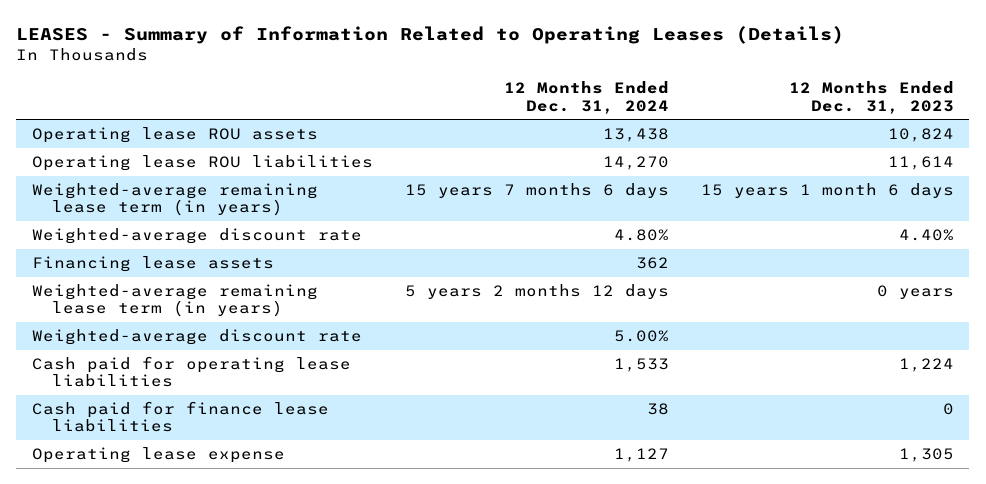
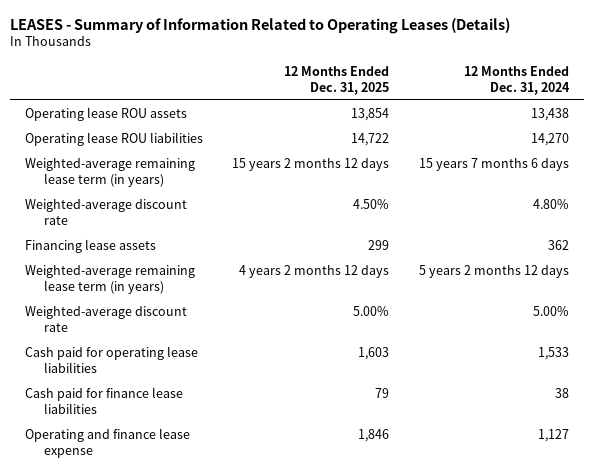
[788,81,954,114] 12 Months Ended Dec. 31, 2023 -> none
none -> [284,65,390,95] 12 Months Ended Dec. 31, 2025
[32,446,286,463] Operating lease expense -> [24,428,190,458] Operating and finance lease expense

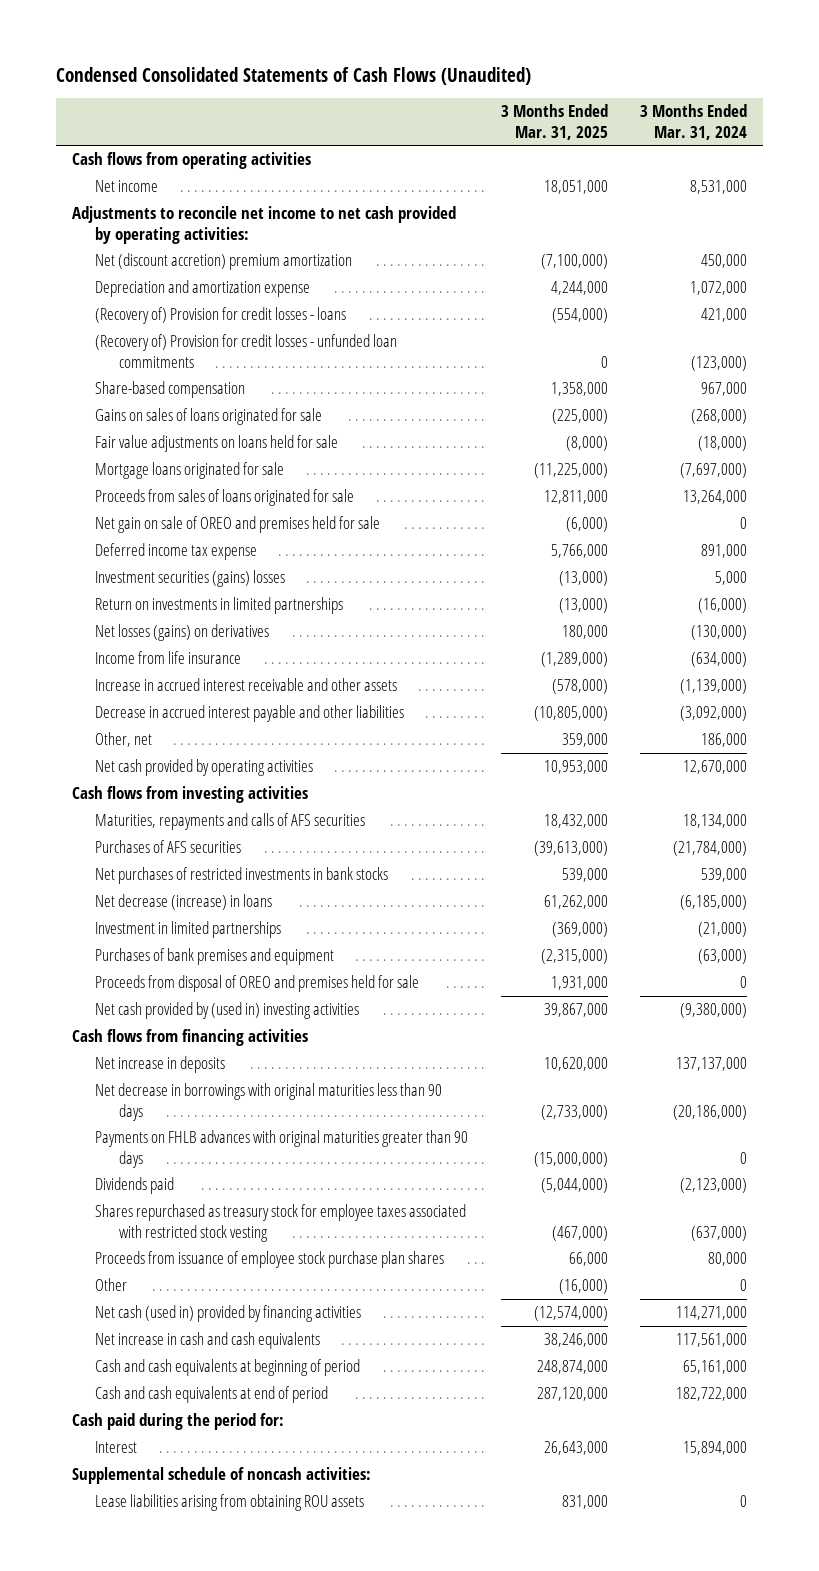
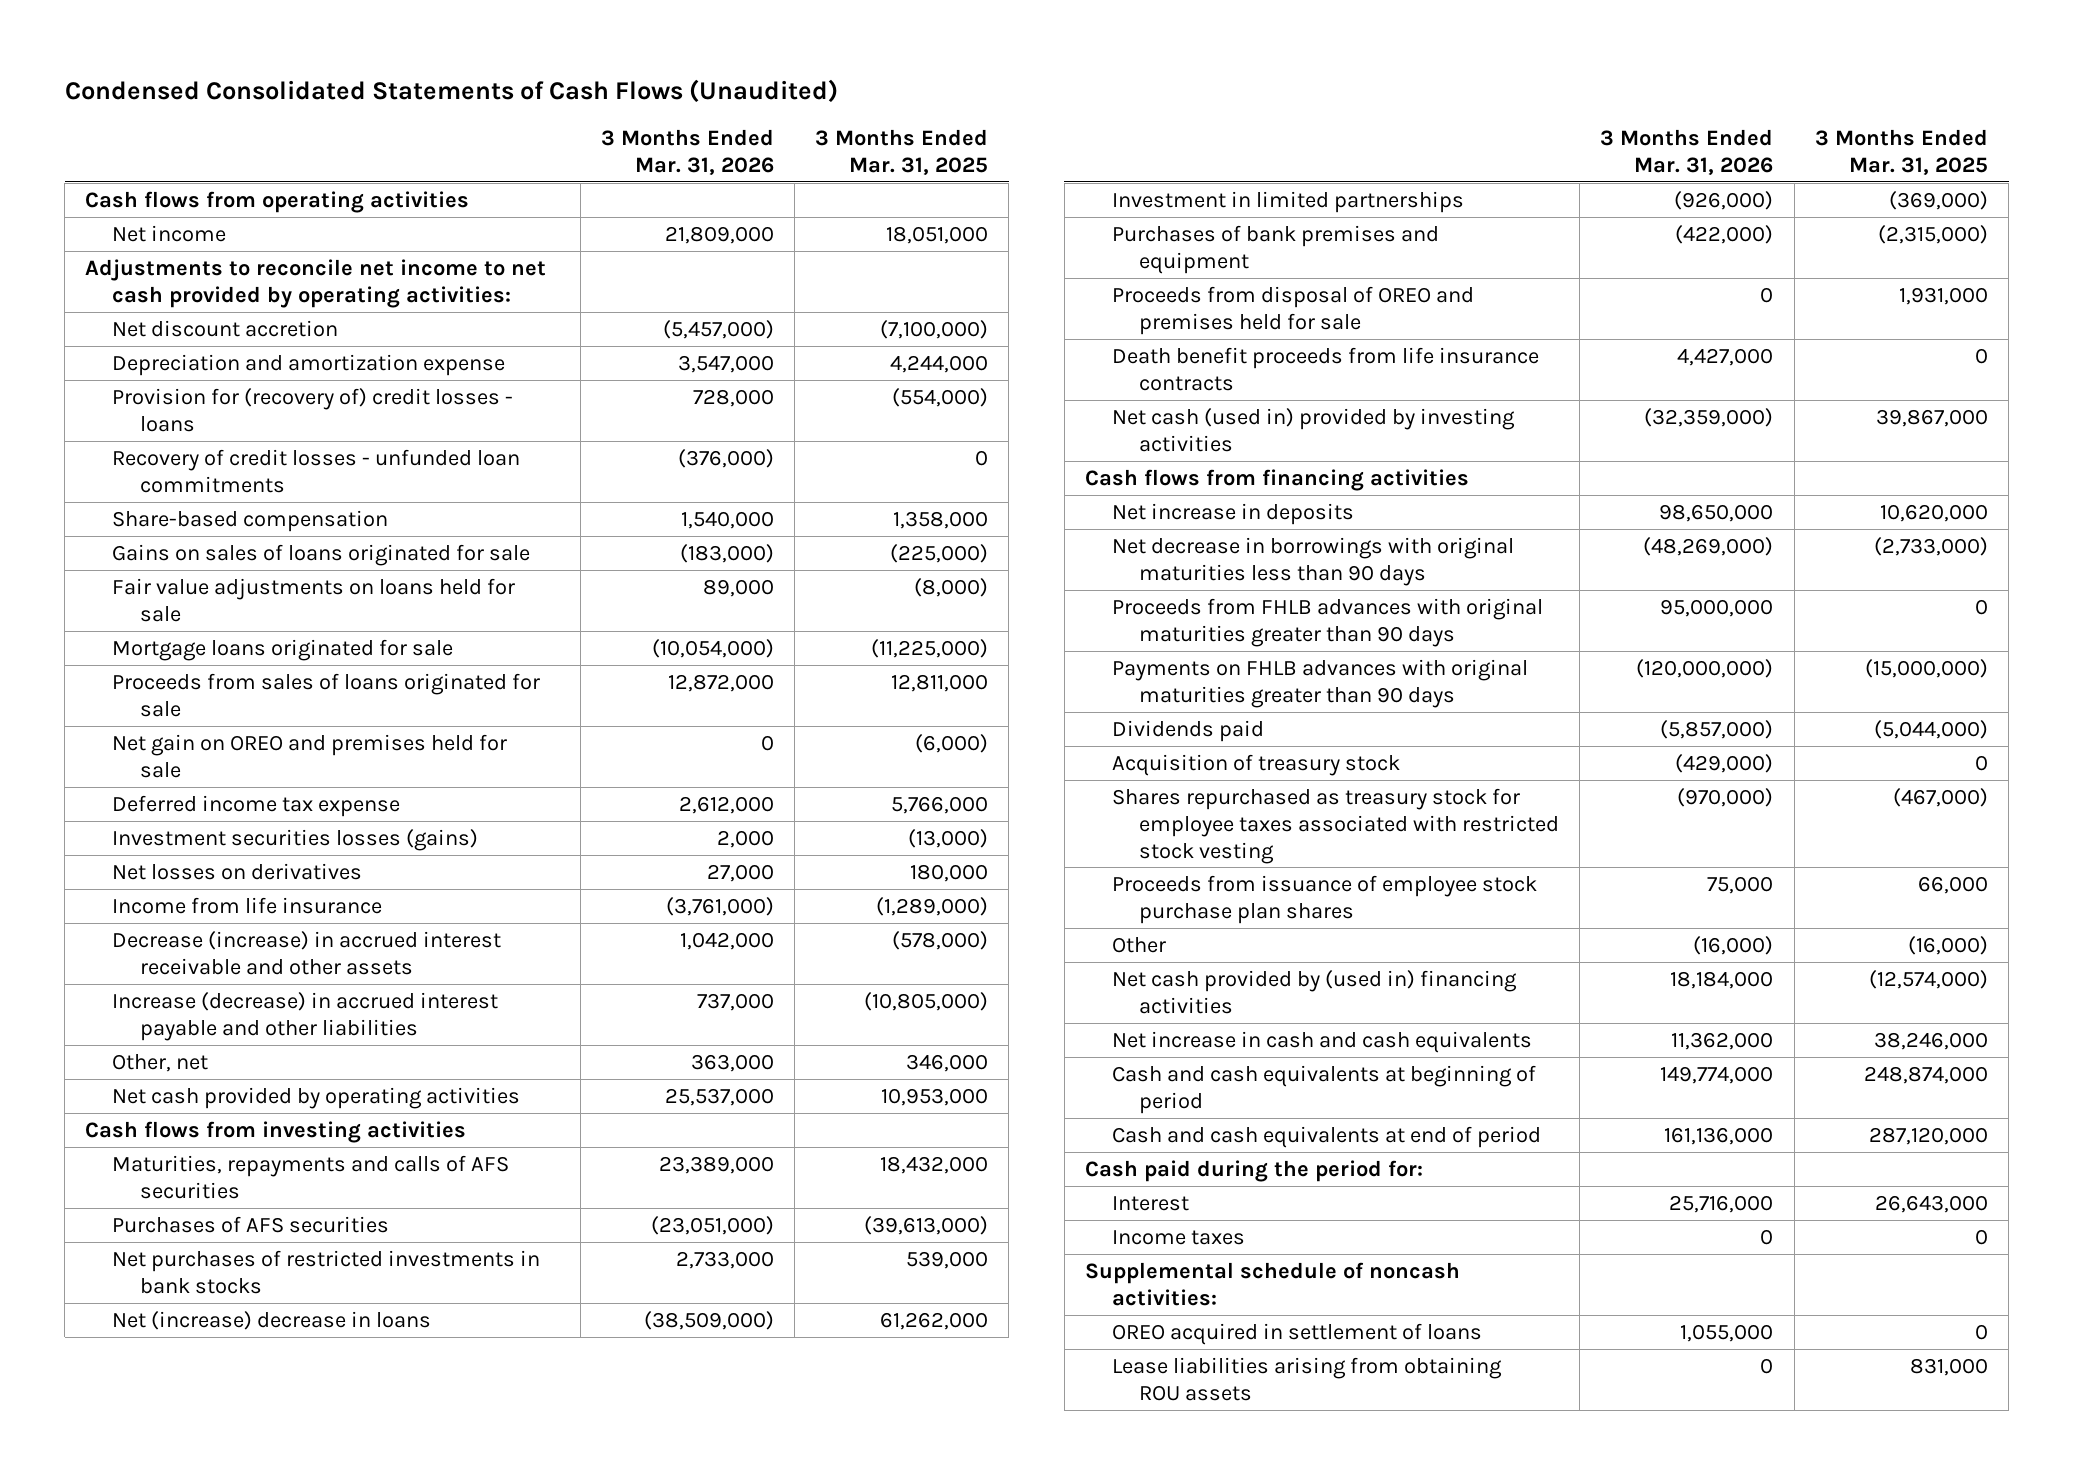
[639,104,747,140] 3 Months Ended Mar. 31, 2024 -> none
none -> [600,128,774,175] 3 Months Ended Mar. 31, 2026
[95,253,353,271] Net (discount accretion) premium amortization -> [112,319,339,337] Net discount accretion
[95,307,347,325] (Recovery of) Provision for credit losses - loans -> [112,387,514,432] Provision for (recovery of) credit losses - loans
[95,334,398,368] (Recovery of) Provision for credit losses - unfunded loan commitments -> [112,448,521,493] Recovery of credit losses - unfunded loan commitments
[95,516,381,534] Net gain on sale of OREO and premises held for sale -> [112,733,508,778] Net gain on OREO and premises held for sale
[95,597,344,615] Return on investments in limited partnerships -> none
[95,570,286,588] Investment securities (gains) losses -> [112,828,479,851] Investment securities losses (gains)
[95,624,270,642] Net losses (gains) on derivatives -> [112,862,363,880] Net losses on derivatives
[95,678,398,692] Increase in accrued interest receivable and other assets -> [112,930,502,975] Decrease (increase) in accrued interest receivable and other assets
[95,705,405,723] Decrease in accrued interest payable and other liabilities -> [112,991,499,1041] Increase (decrease) in accrued interest payable and other liabilities
[561,733,608,748] 359,000 -> [906,1053,989,1072] 346,000
[95,894,273,911] Net decrease (increase) in loans -> [112,1310,432,1330] Net (increase) decrease in loans
none -> [1112,346,1540,391] Death benefit proceeds from life insurance contracts
[95,1002,360,1020] Net cash provided by (used in) investing activities -> [1112,407,1516,452] Net cash (used in) provided by investing activities
none -> [1112,597,1544,647] Proceeds from FHLB advances with original maturities greater than 90 days
none -> [1112,753,1401,776] Acquisition of treasury stock
[95,1305,362,1323] Net cash (used in) provided by financing activities -> [1112,969,1518,1014] Net cash provided by (used in) financing activities
none -> [1112,1229,1246,1245] Income taxes
none -> [1112,1322,1483,1345] OREO acquired in settlement of loans

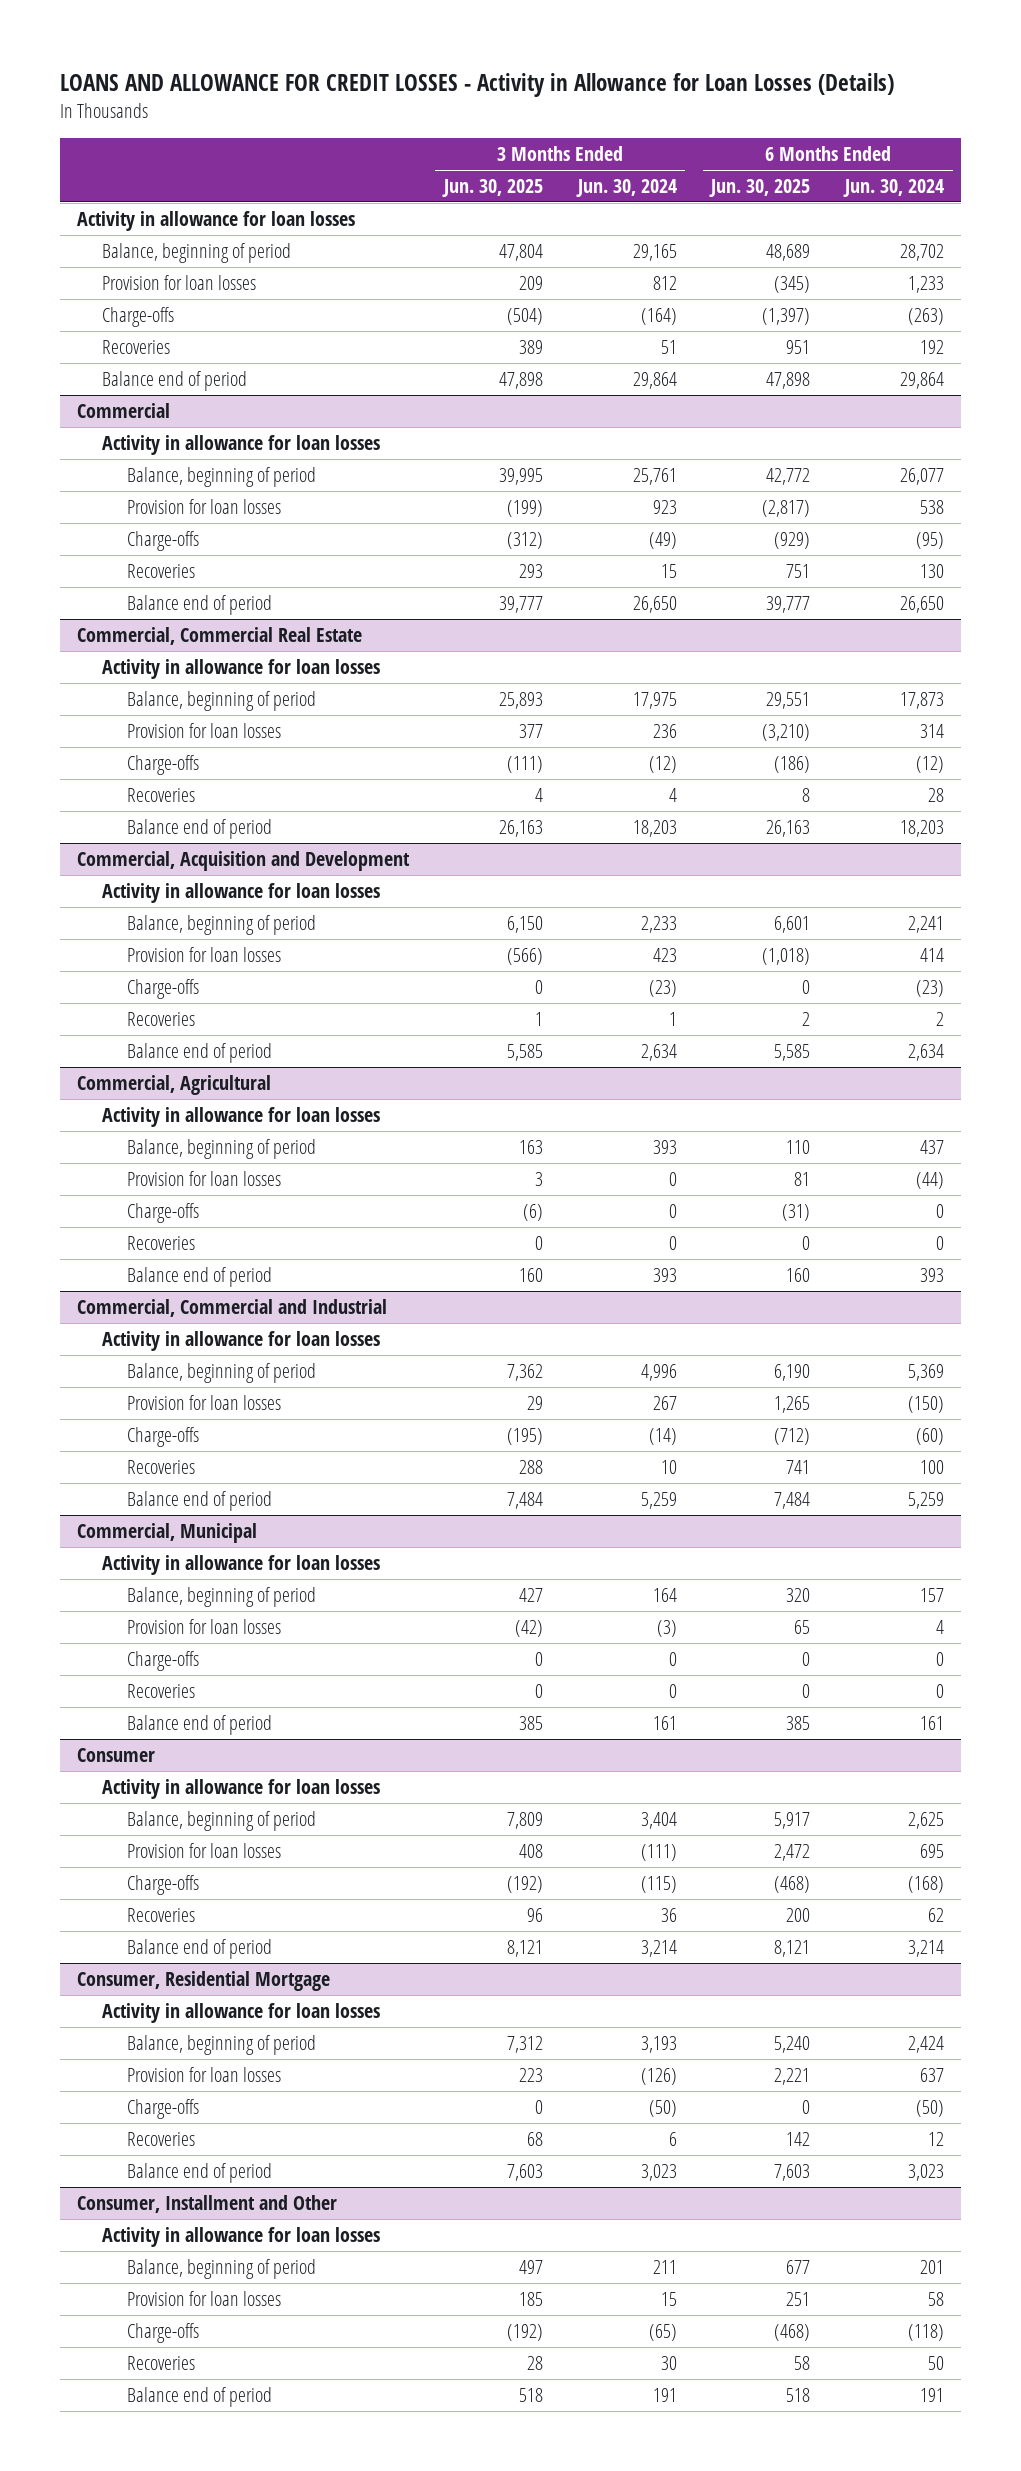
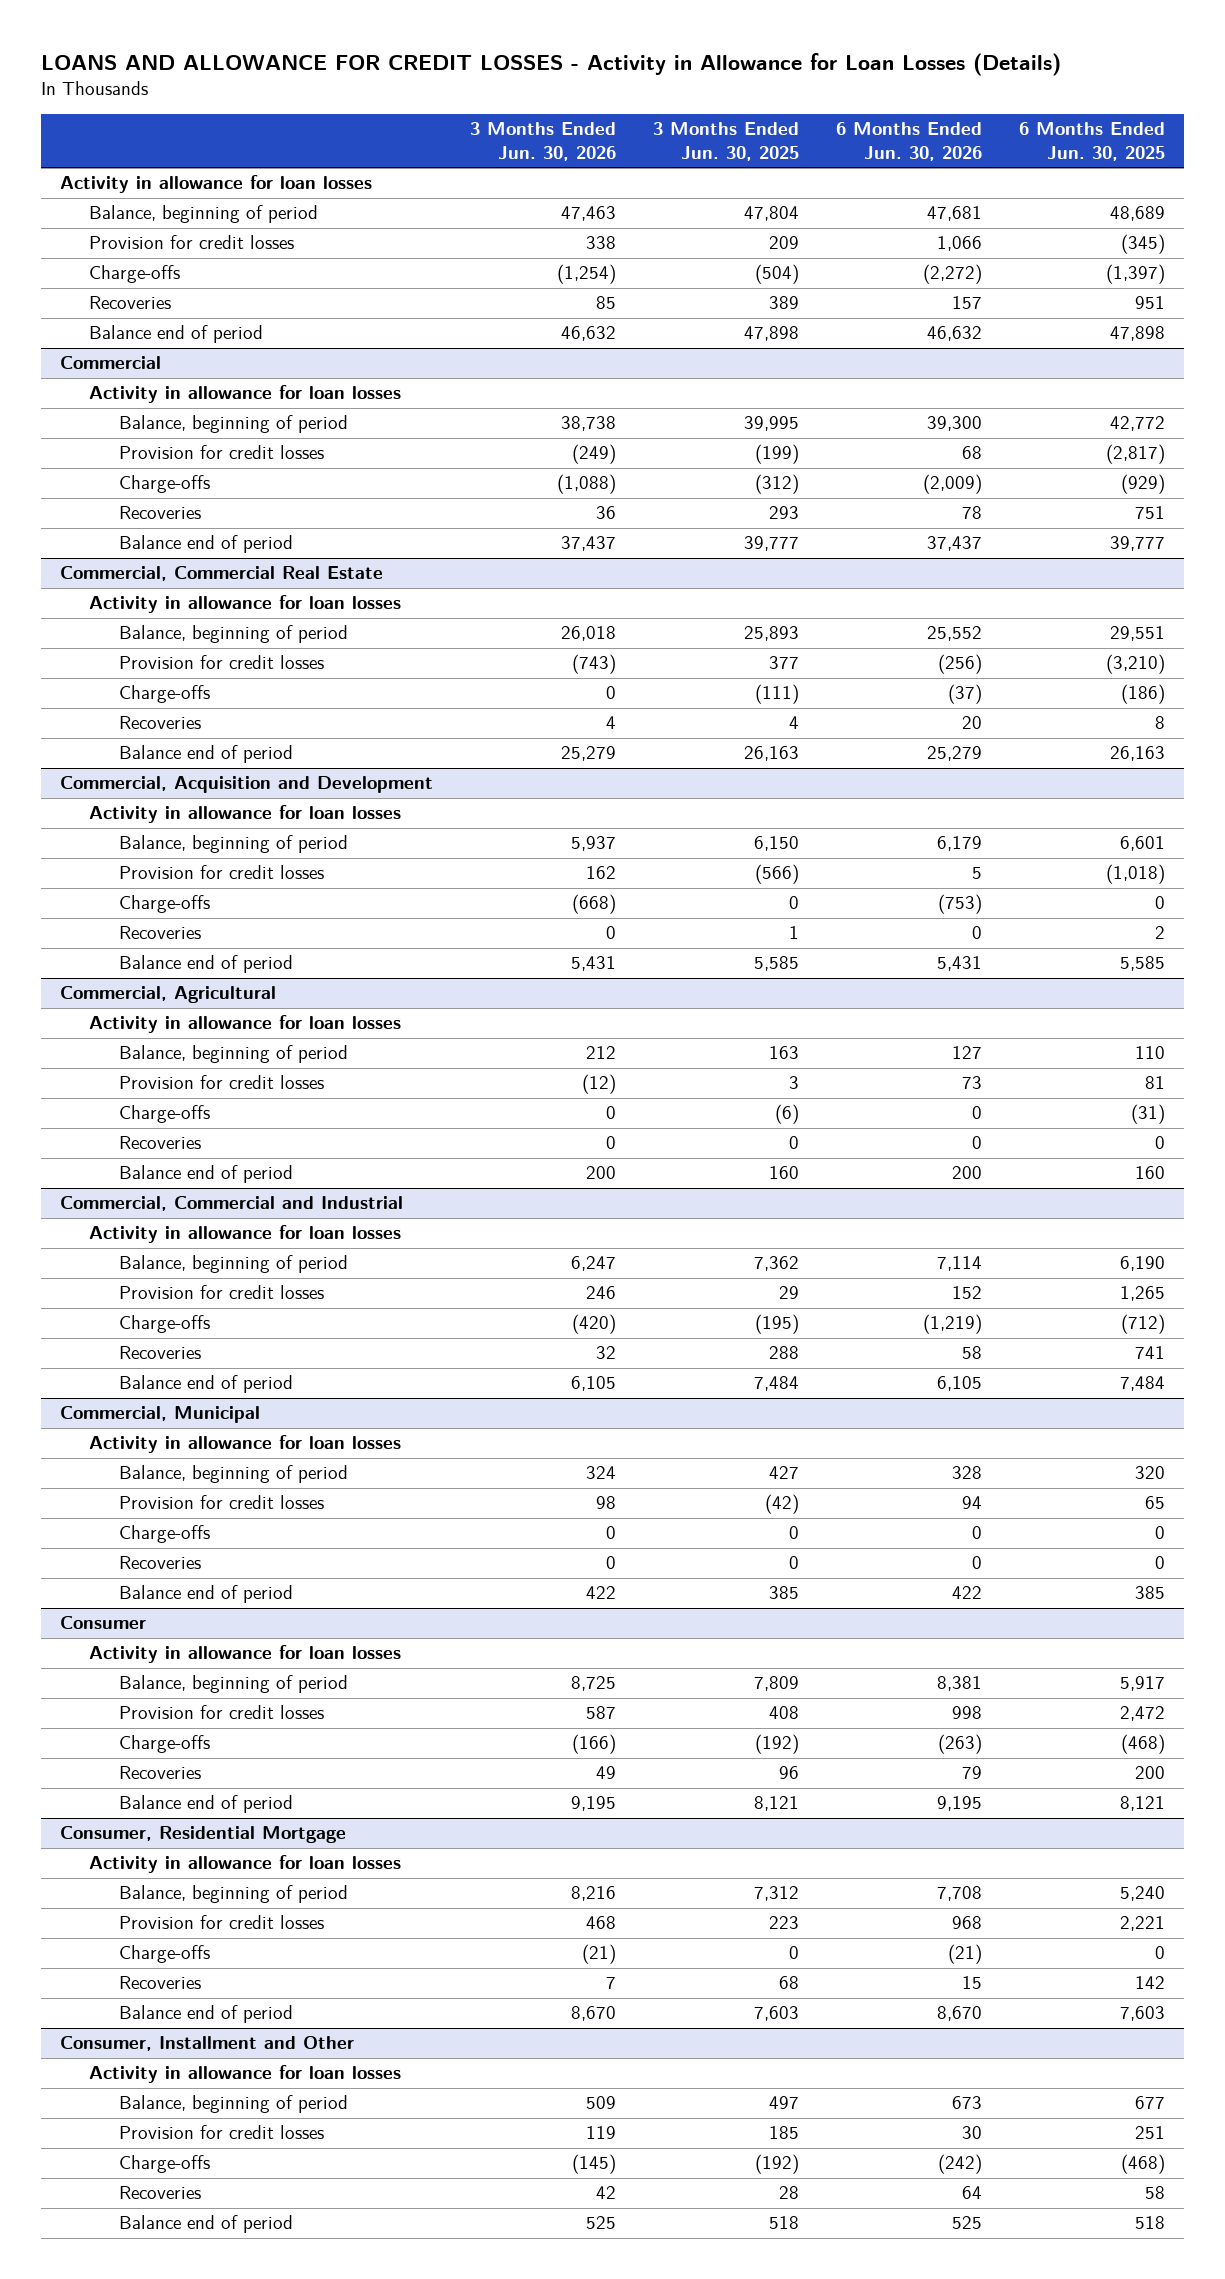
[575,179,677,198] Jun. 30, 2024 -> none
[842,179,944,198] Jun. 30, 2024 -> none
none -> [470,121,617,161] 3 Months Ended Jun. 30, 2026
none -> [836,121,983,161] 6 Months Ended Jun. 30, 2026
[101,275,256,291] Provision for loan losses -> [89,235,295,250] Provision for credit losses
[126,499,281,515] Provision for loan losses -> [118,445,324,460] Provision for credit losses
[126,723,281,739] Provision for loan losses -> [118,655,324,670] Provision for credit losses
[126,947,281,963] Provision for loan losses -> [118,865,324,880] Provision for credit losses
[126,1171,281,1187] Provision for loan losses -> [118,1075,324,1090] Provision for credit losses
[126,1395,281,1411] Provision for loan losses -> [118,1285,324,1300] Provision for credit losses
[126,1619,281,1635] Provision for loan losses -> [118,1495,324,1510] Provision for credit losses
[126,1843,281,1859] Provision for loan losses -> [118,1705,324,1720] Provision for credit losses
[126,2067,281,2083] Provision for loan losses -> [118,1915,324,1930] Provision for credit losses
[126,2291,281,2307] Provision for loan losses -> [118,2125,324,2140] Provision for credit losses

